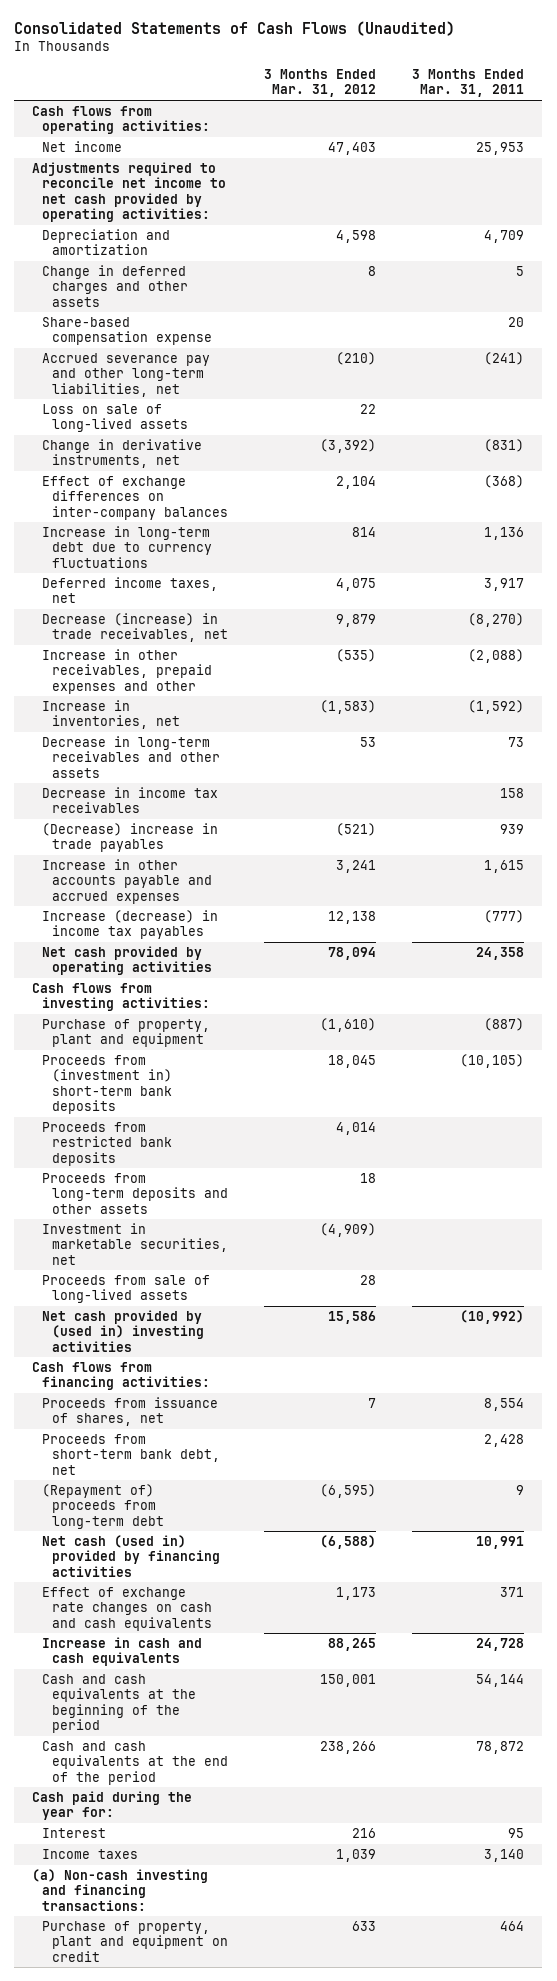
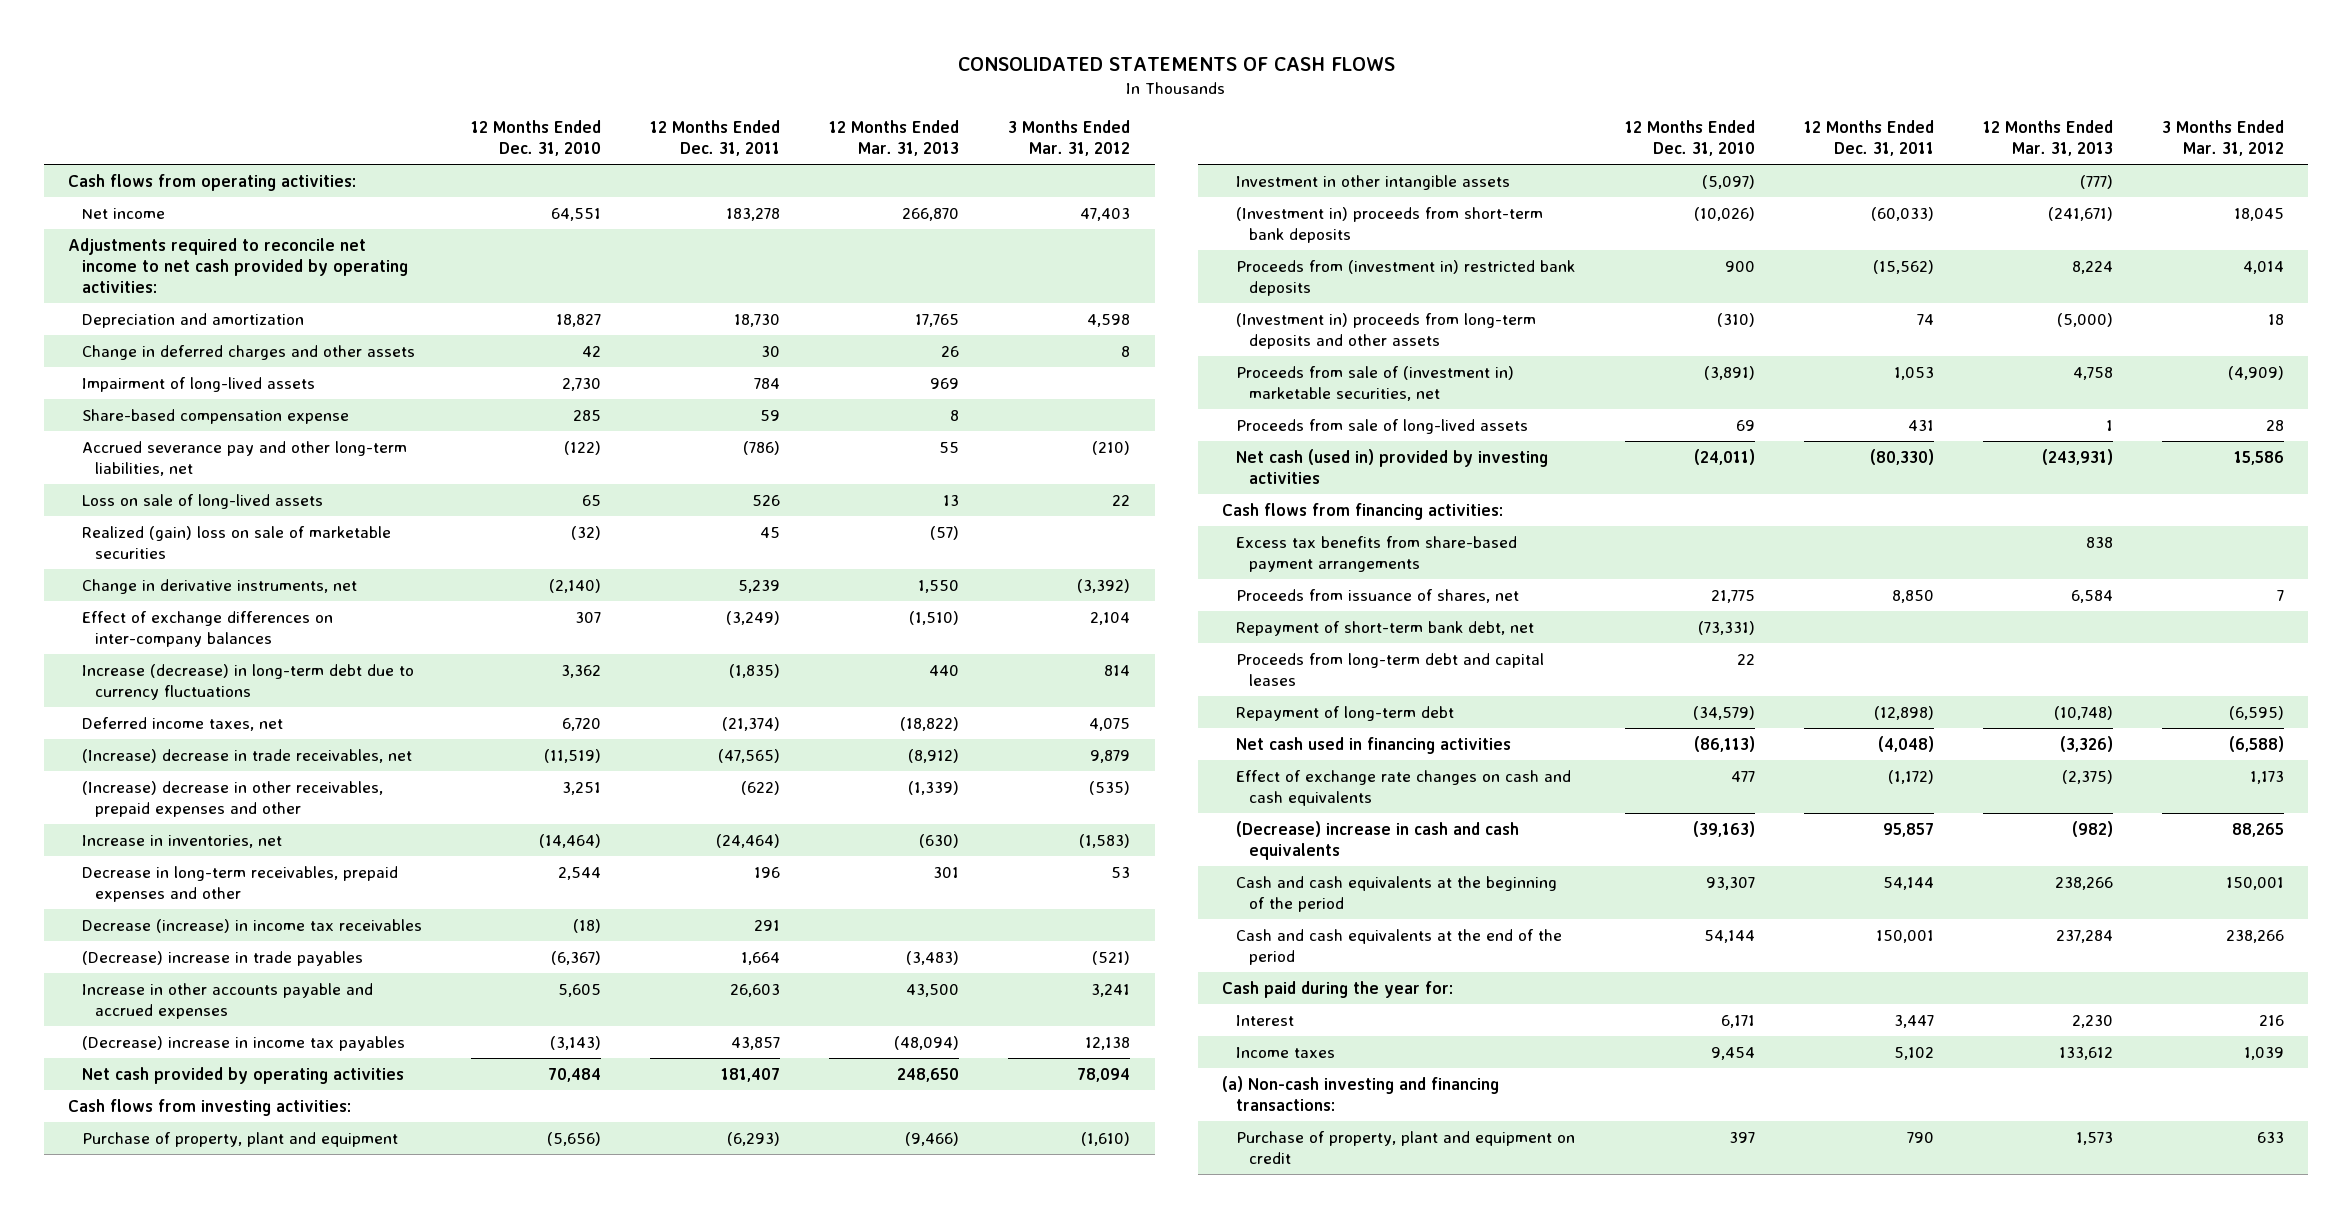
[14,20,456,36] Consolidated Statements of Cash Flows (Unaudited) -> [958,56,1396,71] CONSOLIDATED STATEMENTS OF CASH FLOWS
[412,69,525,98] 3 Months Ended Mar. 31, 2011 -> none
none -> [471,119,602,157] 12 Months Ended Dec. 31, 2010
none -> [650,119,781,157] 12 Months Ended Dec. 31, 2011
none -> [829,119,960,157] 12 Months Ended Mar. 31, 2013
none -> [81,376,315,392] Impairment of long-lived assets
none -> [81,525,391,559] Realized (gain) loss on sale of marketable securities
[41,526,212,568] Increase in long-term debt due to currency fluctuations -> [81,663,414,700] Increase (decrease) in long-term debt due to currency fluctuations
[41,613,228,643] Decrease (increase) in trade receivables, net -> [81,748,412,763] (Increase) decrease in trade receivables, net
[41,649,212,694] Increase in other receivables, prepaid expenses and other -> [81,780,383,817] (Increase) decrease in other receivables, prepaid expenses and other
[41,736,220,778] Decrease in long-term receivables and other assets -> [81,865,398,902] Decrease in long-term receivables, prepaid expenses and other
[41,787,218,814] Decrease in income tax receivables -> [81,918,422,933] Decrease (increase) in income tax receivables
[41,910,218,940] Increase (decrease) in income tax payables -> [81,1035,405,1051] (Decrease) increase in income tax payables
none -> [1235,174,1510,190] Investment in other intangible assets
[41,1055,172,1114] Proceeds from (investment in) short-term bank deposits -> [1235,206,1543,243] (Investment in) proceeds from short-term bank deposits
[41,1122,172,1166] Proceeds from restricted bank deposits -> [1235,259,1575,296] Proceeds from (investment in) restricted bank deposits
[41,1173,228,1214] Proceeds from long-term deposits and other assets -> [1235,312,1536,349] (Investment in) proceeds from long-term deposits and other assets
[41,1223,228,1265] Investment in marketable securities, net -> [1235,365,1514,401] Proceeds from sale of (investment in) marketable securities, net
[41,1310,204,1352] Net cash provided by (used in) investing activities -> [1235,448,1548,484] Net cash (used in) provided by investing activities
none -> [1235,535,1517,572] Excess tax benefits from share-based payment arrangements
[41,1434,220,1475] Proceeds from short-term bank debt, net -> [1235,620,1534,636] Repayment of short-term bank debt, net
none -> [1235,652,1544,686] Proceeds from long-term debt and capital leases
[41,1484,164,1529] (Repayment of) proceeds from long-term debt -> [1235,705,1454,721] Repayment of long-term debt
[41,1535,220,1577] Net cash (used in) provided by financing activities -> [1235,736,1511,754] Net cash used in financing activities
[41,1637,202,1667] Increase in cash and cash equivalents -> [1235,820,1519,860] (Decrease) increase in cash and cash equivalents

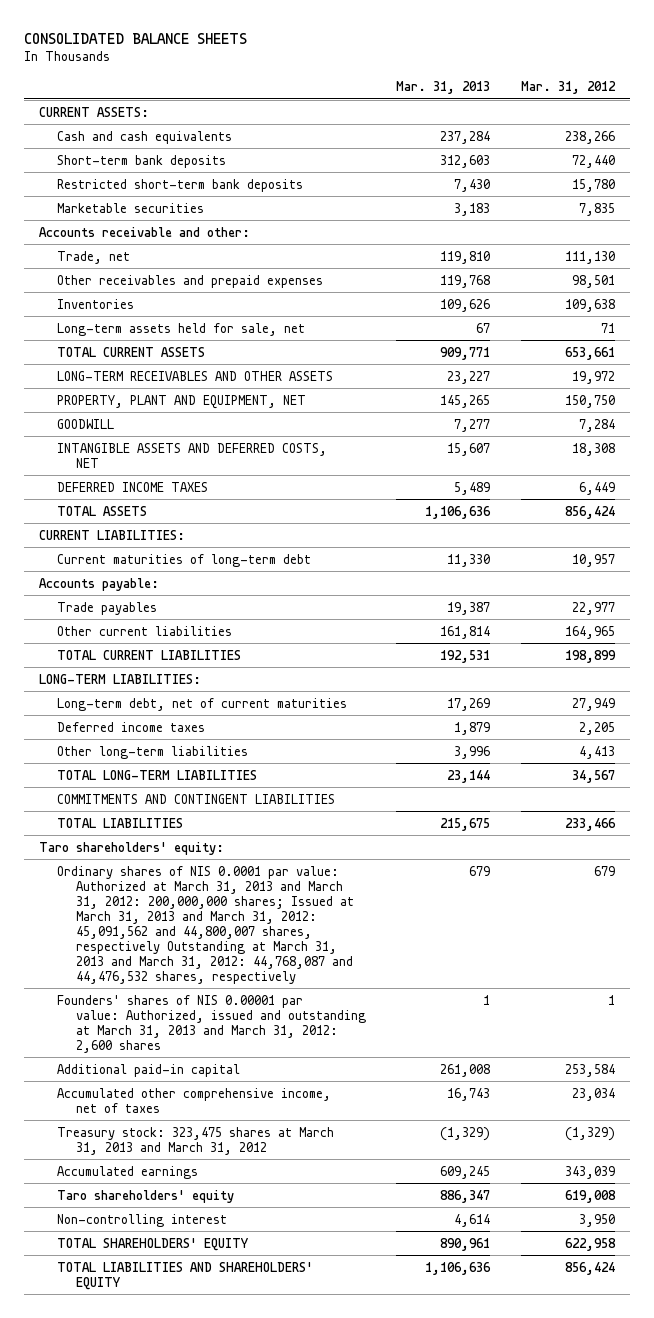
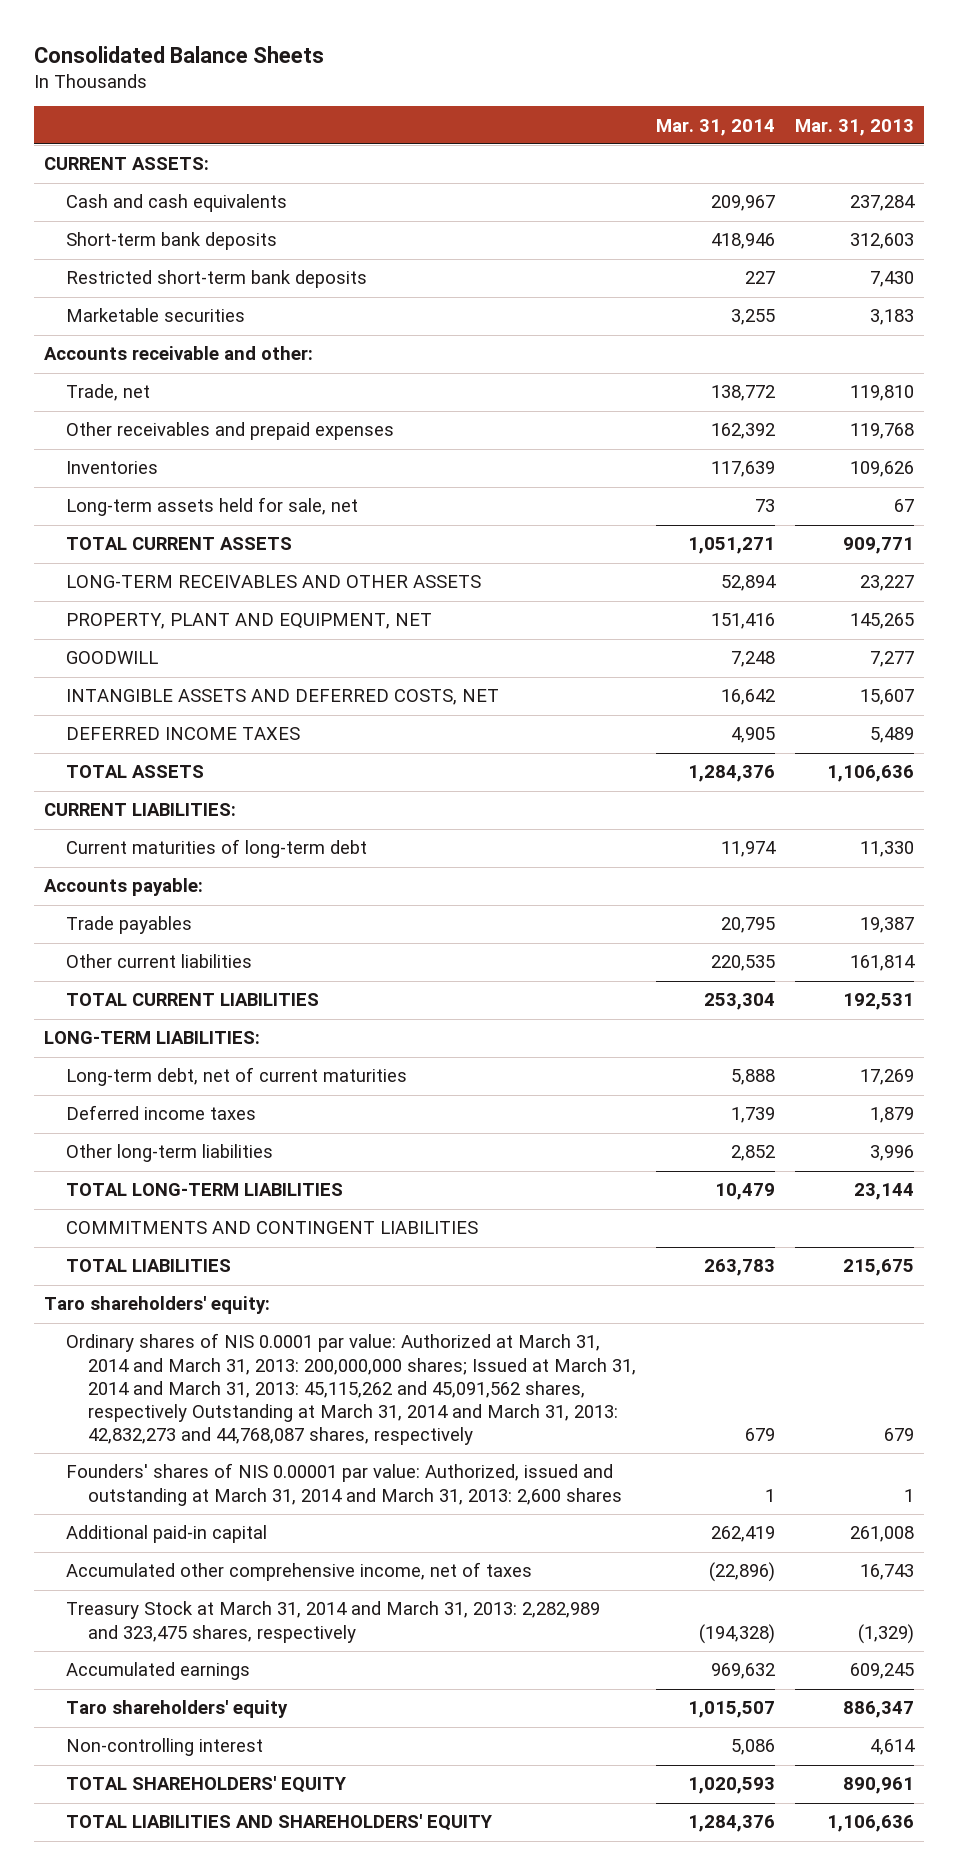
[23,32,247,44] CONSOLIDATED BALANCE SHEETS -> [33,45,324,63] Consolidated Balance Sheets
[520,80,616,94] Mar. 31, 2012 -> none
none -> [655,118,775,136] Mar. 31, 2014
[57,865,354,984] Ordinary shares of NIS 0.0001 par value: Authorized at March 31, 2013 and March 31, 2012: 200,000,000 shares; Issued at March 31, 2013 and March 31, 2012: 45,091,562 and 44,800,007 shares, respectively Outstanding at March 31, 2013 and March 31, 2012: 44,768,087 and 44,476,532 shares, respectively -> [65,1333,637,1446] Ordinary shares of NIS 0.0001 par value: Authorized at March 31, 2014 and March 31, 2013: 200,000,000 shares; Issued at March 31, 2014 and March 31, 2013: 45,115,262 and 45,091,562 shares, respectively Outstanding at March 31, 2014 and March 31, 2013: 42,832,273 and 44,768,087 shares, respectively
[57,994,366,1053] Founders' shares of NIS 0.00001 par value: Authorized, issued and outstanding at March 31, 2013 and March 31, 2012: 2,600 shares -> [65,1463,623,1506] Founders' shares of NIS 0.00001 par value: Authorized, issued and outstanding at March 31, 2014 and March 31, 2013: 2,600 shares
[57,1126,335,1155] Treasury stock: 323,475 shares at March 31, 2013 and March 31, 2012 -> [65,1601,600,1643] Treasury Stock at March 31, 2014 and March 31, 2013: 2,282,989 and 323,475 shares, respectively

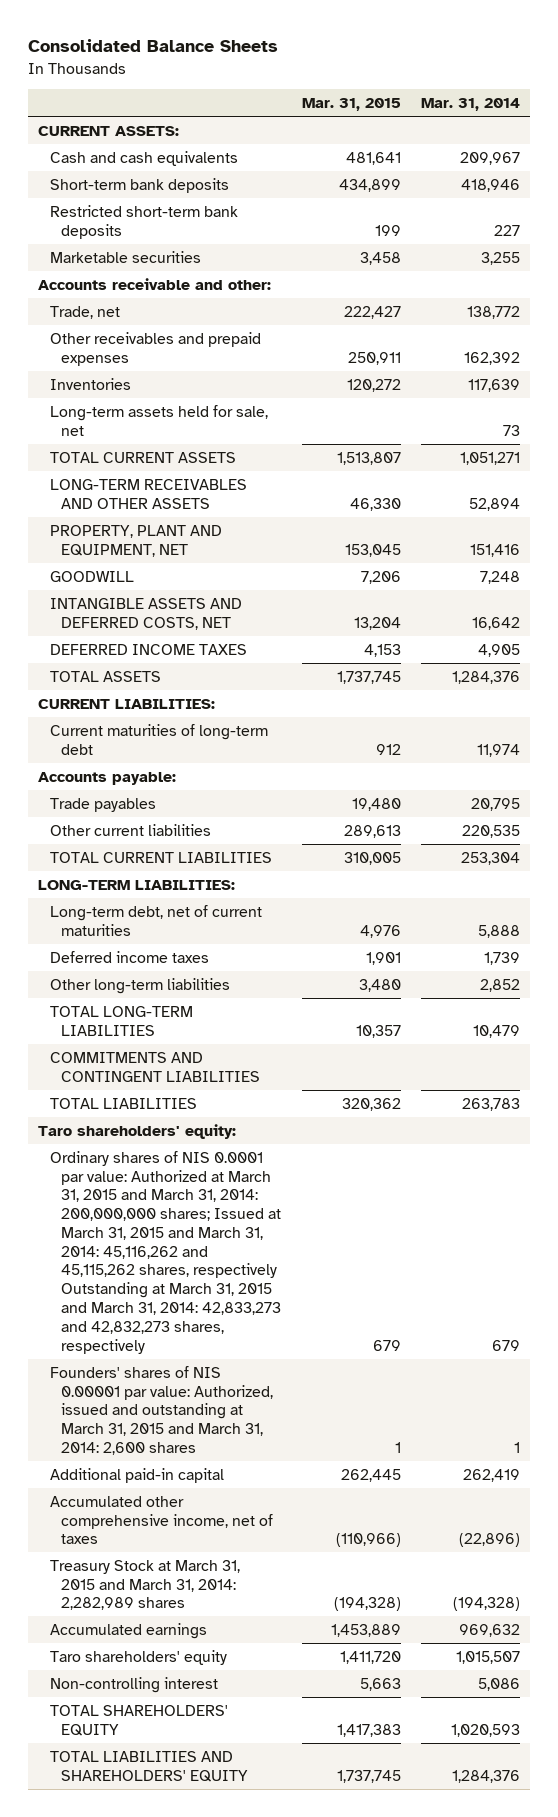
[794,118,914,136] Mar. 31, 2013 -> none
none -> [301,98,401,112] Mar. 31, 2015
[65,1333,637,1446] Ordinary shares of NIS 0.0001 par value: Authorized at March 31, 2014 and March 31, 2013: 200,000,000 shares; Issued at March 31, 2014 and March 31, 2013: 45,115,262 and 45,091,562 shares, respectively Outstanding at March 31, 2014 and March 31, 2013: 42,832,273 and 44,768,087 shares, respectively -> [49,1150,282,1354] Ordinary shares of NIS 0.0001 par value: Authorized at March 31, 2015 and March 31, 2014: 200,000,000 shares; Issued at March 31, 2015 and March 31, 2014: 45,116,262 and 45,115,262 shares, respectively Outstanding at March 31, 2015 and March 31, 2014: 42,833,273 and 42,832,273 shares, respectively
[65,1463,623,1506] Founders' shares of NIS 0.00001 par value: Authorized, issued and outstanding at March 31, 2014 and March 31, 2013: 2,600 shares -> [49,1365,274,1455] Founders' shares of NIS 0.00001 par value: Authorized, issued and outstanding at March 31, 2015 and March 31, 2014: 2,600 shares
[65,1601,600,1643] Treasury Stock at March 31, 2014 and March 31, 2013: 2,282,989 and 323,475 shares, respectively -> [49,1559,240,1611] Treasury Stock at March 31, 2015 and March 31, 2014: 2,282,989 shares

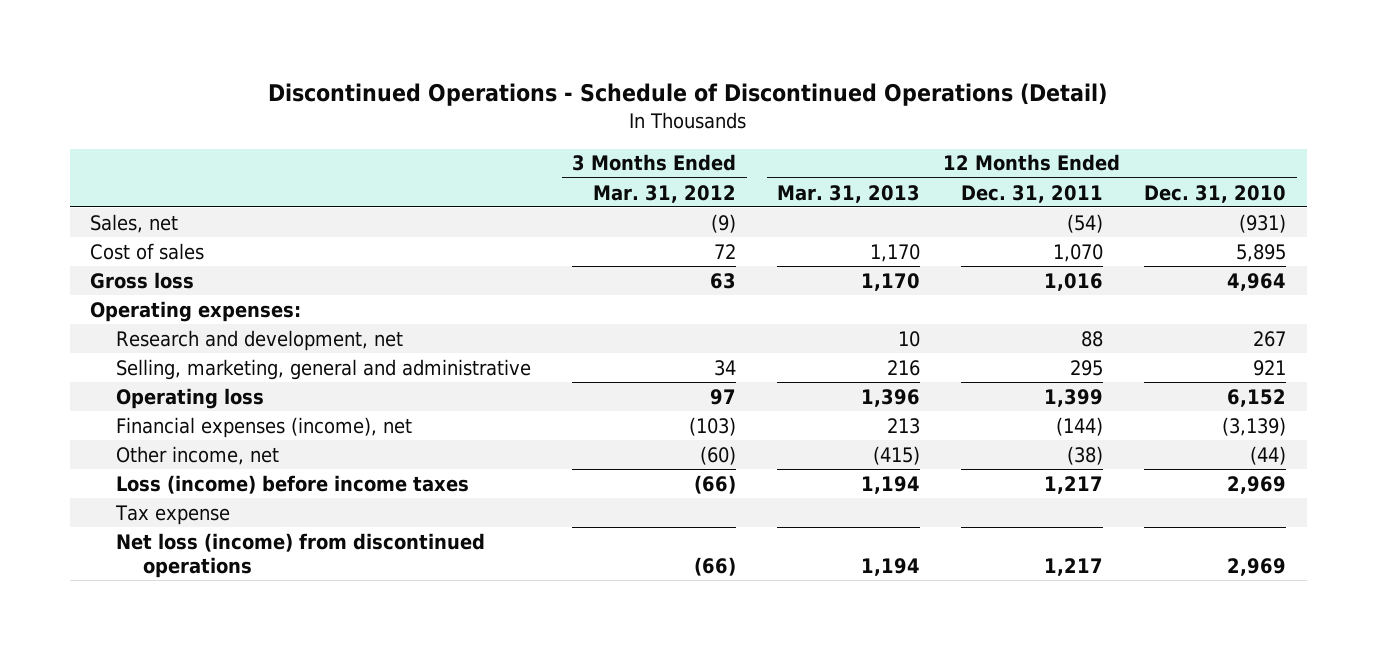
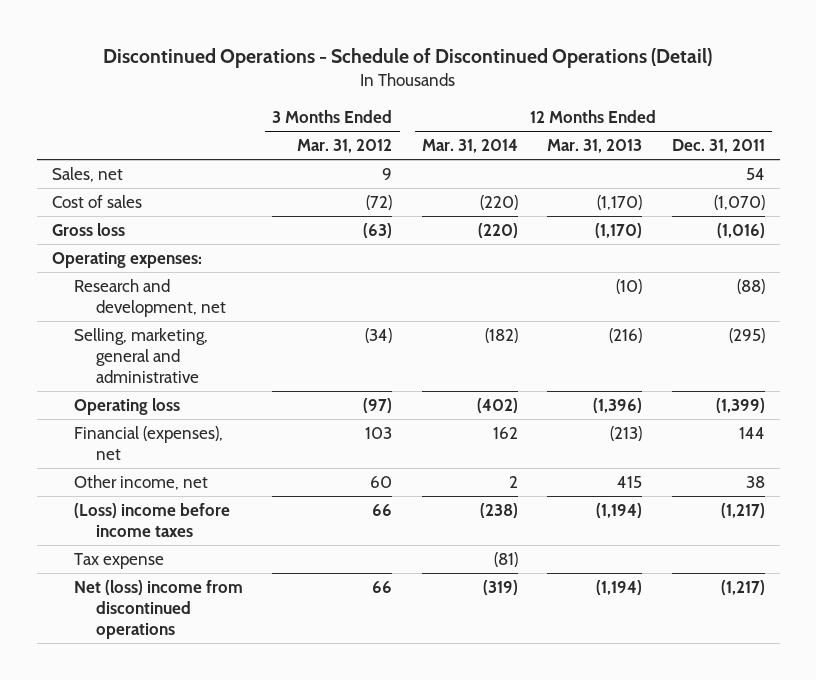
[1144,184,1287,203] Dec. 31, 2010 -> none
none -> [421,139,518,154] Mar. 31, 2014
[711,213,737,233] (9) -> [382,168,393,181] 9
[1067,213,1104,233] (54) -> [745,168,765,181] 54
[714,243,737,259] 72 -> [366,195,393,211] (72)
[870,243,921,262] 1,170 -> [597,195,643,211] (1,170)
[1053,243,1104,262] 1,070 -> [713,195,765,211] (1,070)
[710,272,737,289] 63 -> [363,223,393,239] (63)
[861,272,921,291] 1,170 -> [595,223,643,239] (1,170)
[1044,272,1104,291] 1,016 -> [716,223,765,239] (1,016)
[898,330,921,347] 10 -> [616,279,643,295] (10)
[1081,330,1104,347] 88 -> [736,279,765,295] (88)
[714,359,737,376] 34 -> [365,328,393,344] (34)
[887,359,921,376] 216 -> [609,328,643,344] (216)
[1070,359,1104,376] 295 -> [728,328,765,344] (295)
[710,388,737,405] 97 -> [363,398,393,414] (97)
[861,388,921,407] 1,396 -> [593,398,643,414] (1,396)
[1044,388,1104,407] 1,399 -> [715,398,765,414] (1,399)
[116,416,413,438] Financial expenses (income), net -> [73,426,223,461] Financial (expenses), net
[689,416,737,436] (103) -> [365,427,393,440] 103
[887,417,921,434] 213 -> [610,426,643,442] (213)
[1056,416,1104,436] (144) -> [738,427,765,440] 144
[700,445,737,465] (60) -> [370,476,393,489] 60
[873,445,921,465] (415) -> [617,476,643,489] 415
[1067,445,1104,465] (38) -> [745,476,765,489] 38
[116,474,470,494] Loss (income) before income taxes -> [73,503,230,538] (Loss) income before income taxes
[694,474,737,494] (66) -> [372,504,393,517] 66
[861,475,921,494] 1,194 -> [596,503,643,519] (1,194)
[1044,475,1104,494] 1,217 -> [720,503,765,519] (1,217)
[116,532,486,578] Net loss (income) from discontinued operations -> [73,580,243,639] Net (loss) income from discontinued operations
[694,556,737,576] (66) -> [372,581,393,594] 66
[861,557,921,576] 1,194 -> [596,580,643,596] (1,194)
[1044,557,1104,576] 1,217 -> [720,580,765,596] (1,217)

